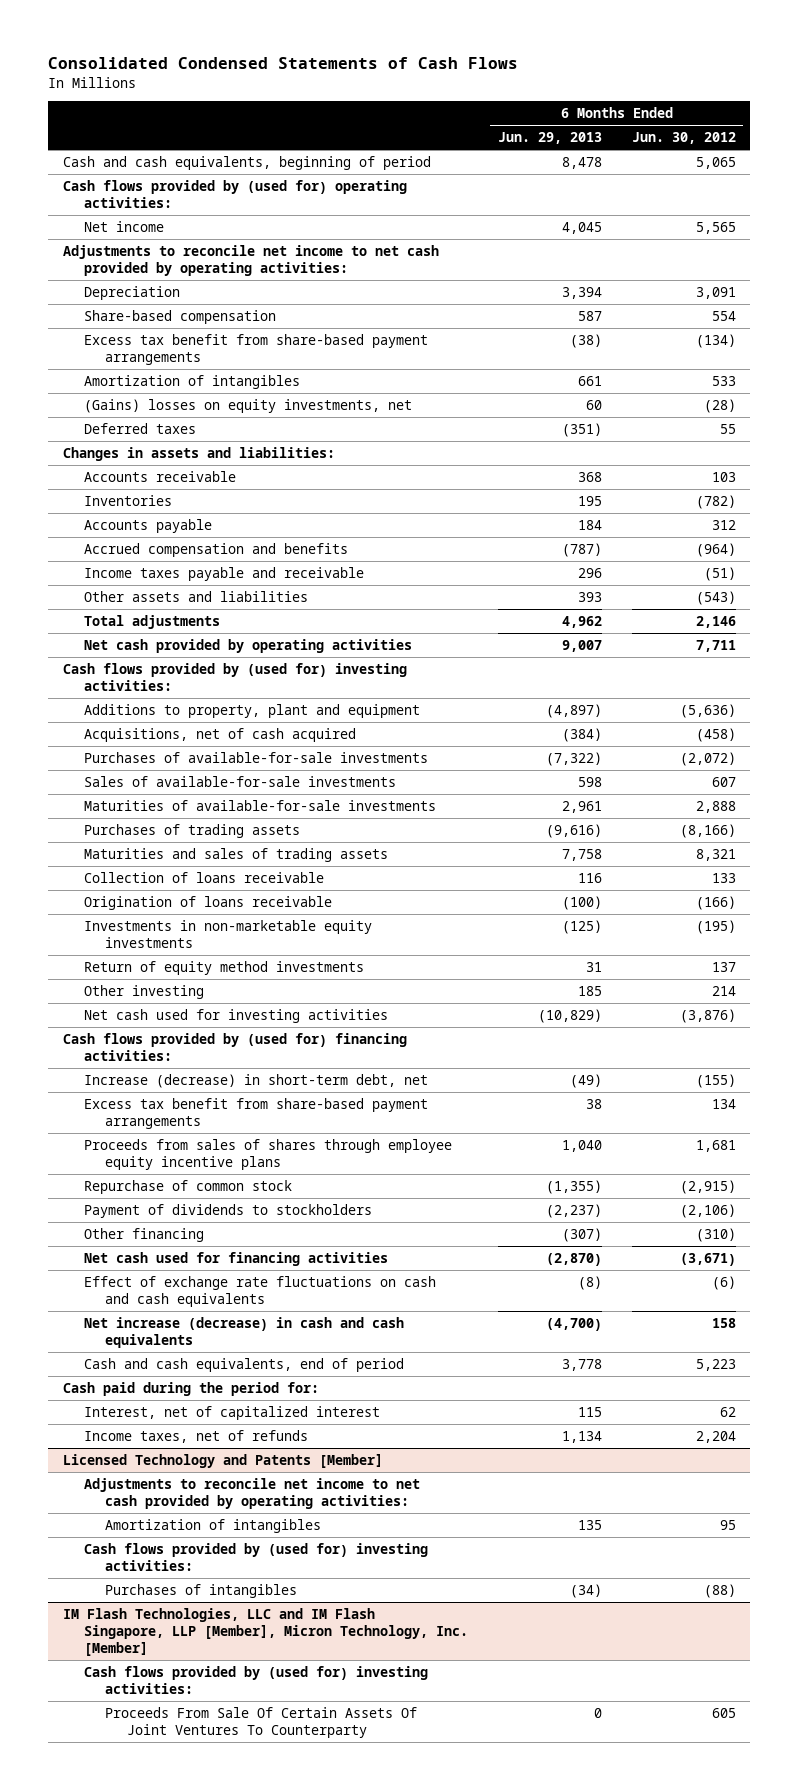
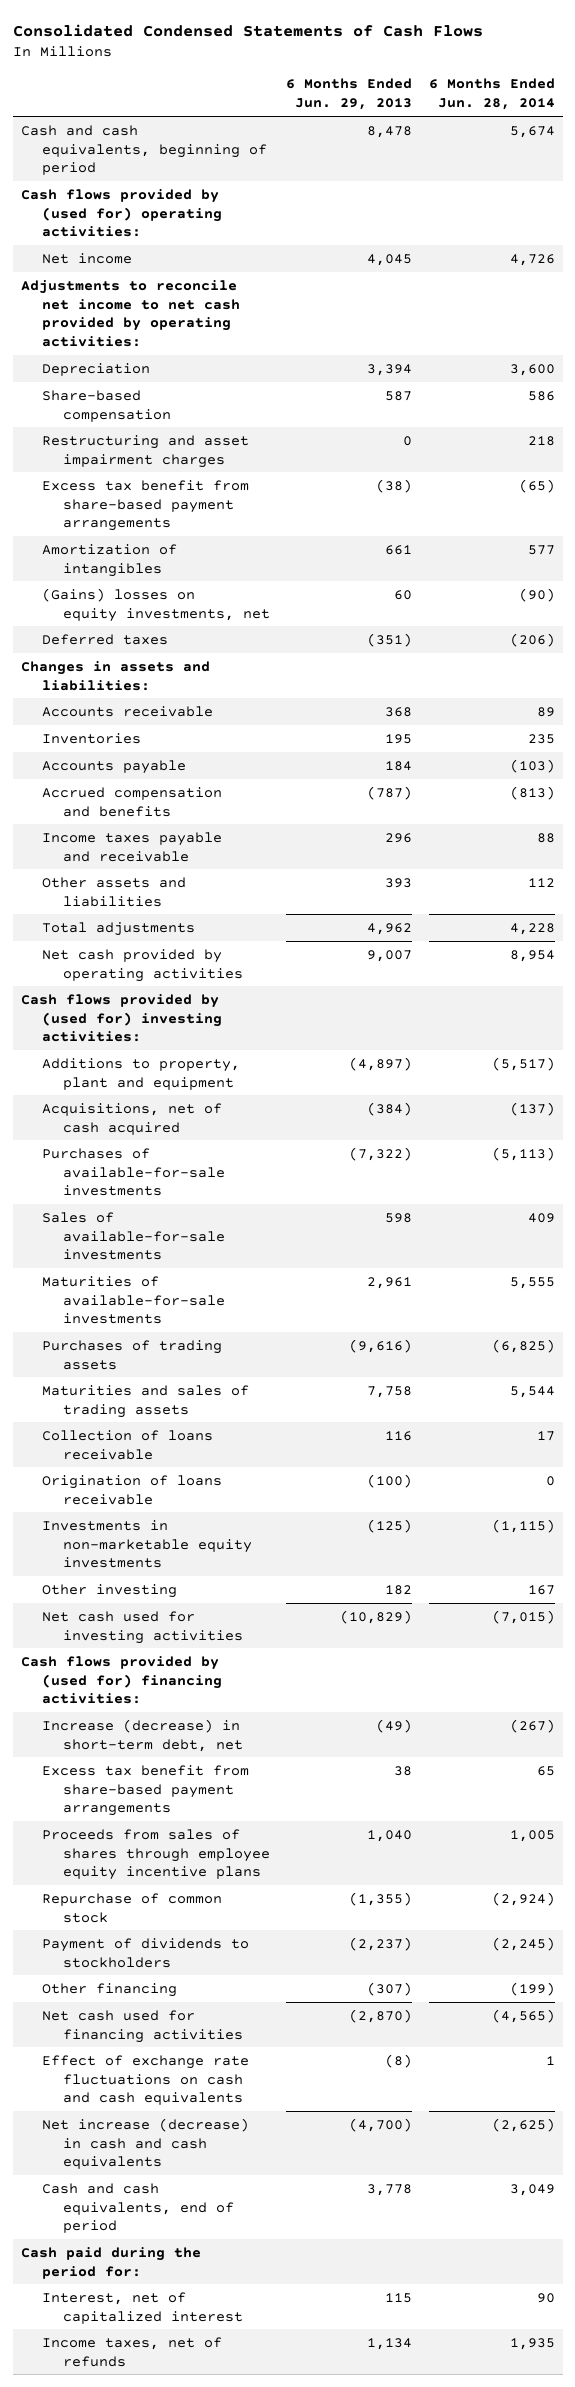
[631,132,736,145] Jun. 30, 2012 -> none
none -> [428,78,555,111] 6 Months Ended Jun. 28, 2014
none -> [41,434,249,468] Restructuring and asset impairment charges
[84,960,365,975] Return of equity method investments -> none
[577,985,602,996] 185 -> [385,1584,413,1595] 182
[62,1453,383,1468] Licensed Technology and Patents [Member] -> none
[84,1477,421,1509] Adjustments to reconcile net income to net cash provided by operating activities: -> none
[105,1518,322,1533] Amortization of intangibles -> none
[84,1542,429,1571] Cash flows provided by (used for) investing activities: -> none
[105,1583,298,1598] Purchases of intangibles -> none
[62,1607,469,1657] IM Flash Technologies, LLC and IM Flash Singapore, LLP [Member], Micron Technology, Inc. [Member] -> none
[84,1665,429,1694] Cash flows provided by (used for) investing activities: -> none
[105,1706,418,1738] Proceeds From Sale Of Certain Assets Of Joint Ventures To Counterparty -> none

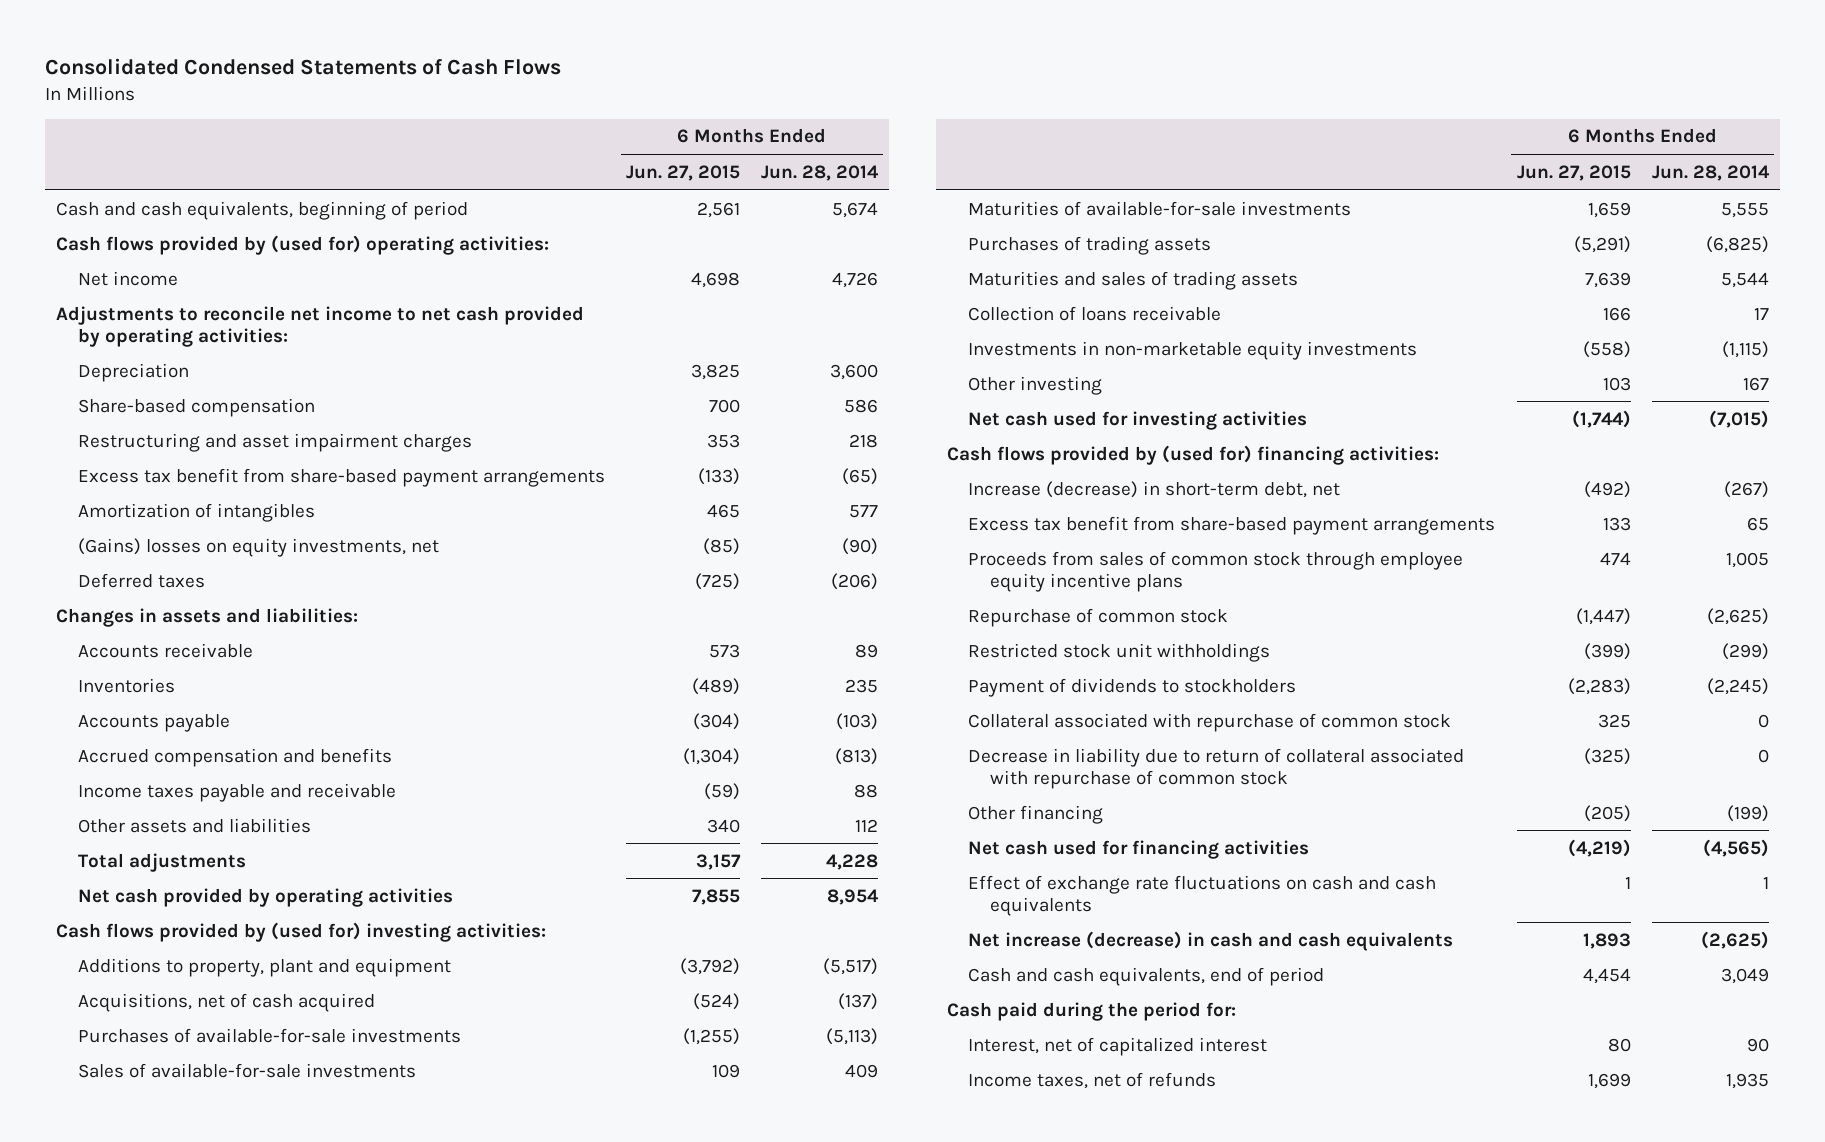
[286,78,413,111] 6 Months Ended Jun. 29, 2013 -> none
none -> [625,164,740,181] Jun. 27, 2015
[41,1474,222,1505] Origination of loans receivable -> none
[41,1828,271,1881] Proceeds from sales of shares through employee equity incentive plans -> [968,550,1464,592] Proceeds from sales of common stock through employee equity incentive plans
[491,1891,555,1906] (2,924) -> [1707,607,1770,625] (2,625)
none -> [968,642,1271,662] Restricted stock unit withholdings
none -> [968,712,1452,732] Collateral associated with repurchase of common stock
none -> [968,747,1465,789] Decrease in liability due to return of collateral associated with repurchase of common stock

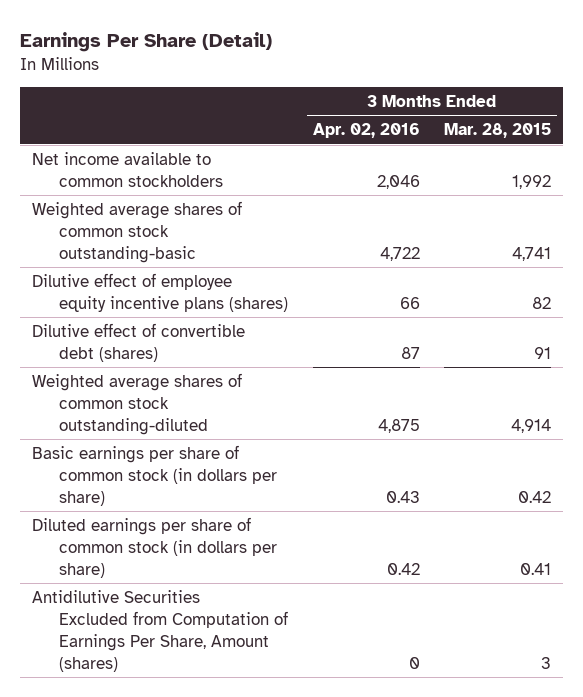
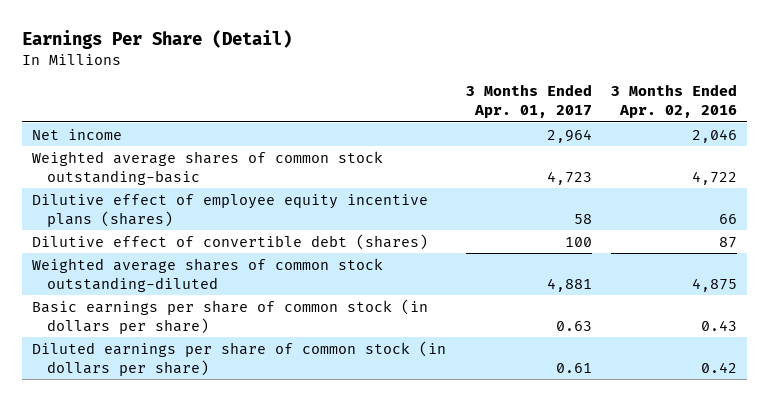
[444,123,552,139] Mar. 28, 2015 -> none
none -> [465,84,592,119] 3 Months Ended Apr. 01, 2017
[32,151,224,187] Net income available to common stockholders -> [32,128,123,140] Net income
[32,589,289,672] Antidilutive Securities Excluded from Computation of Earnings Per Share, Amount (shares) -> none

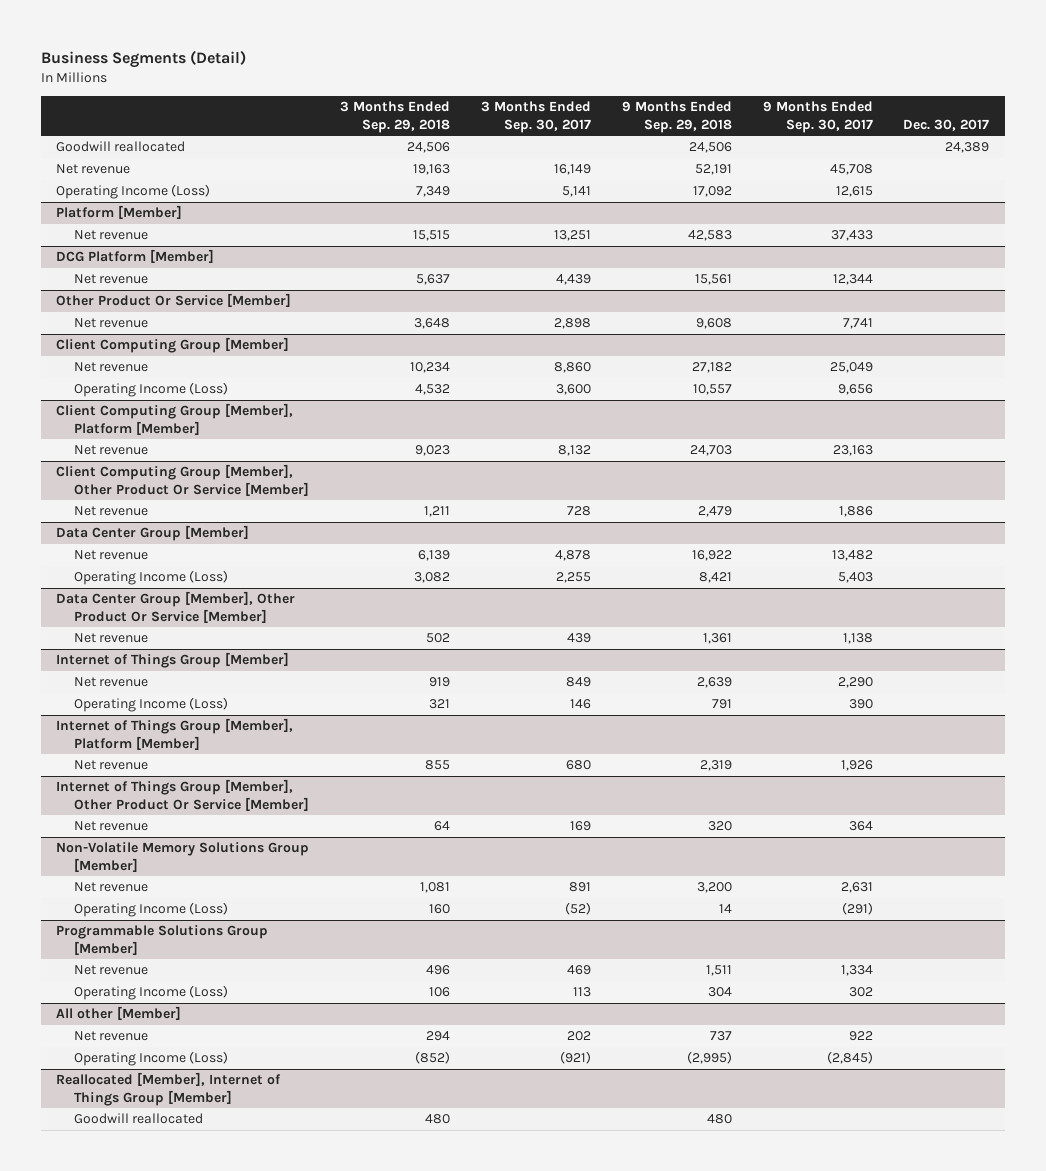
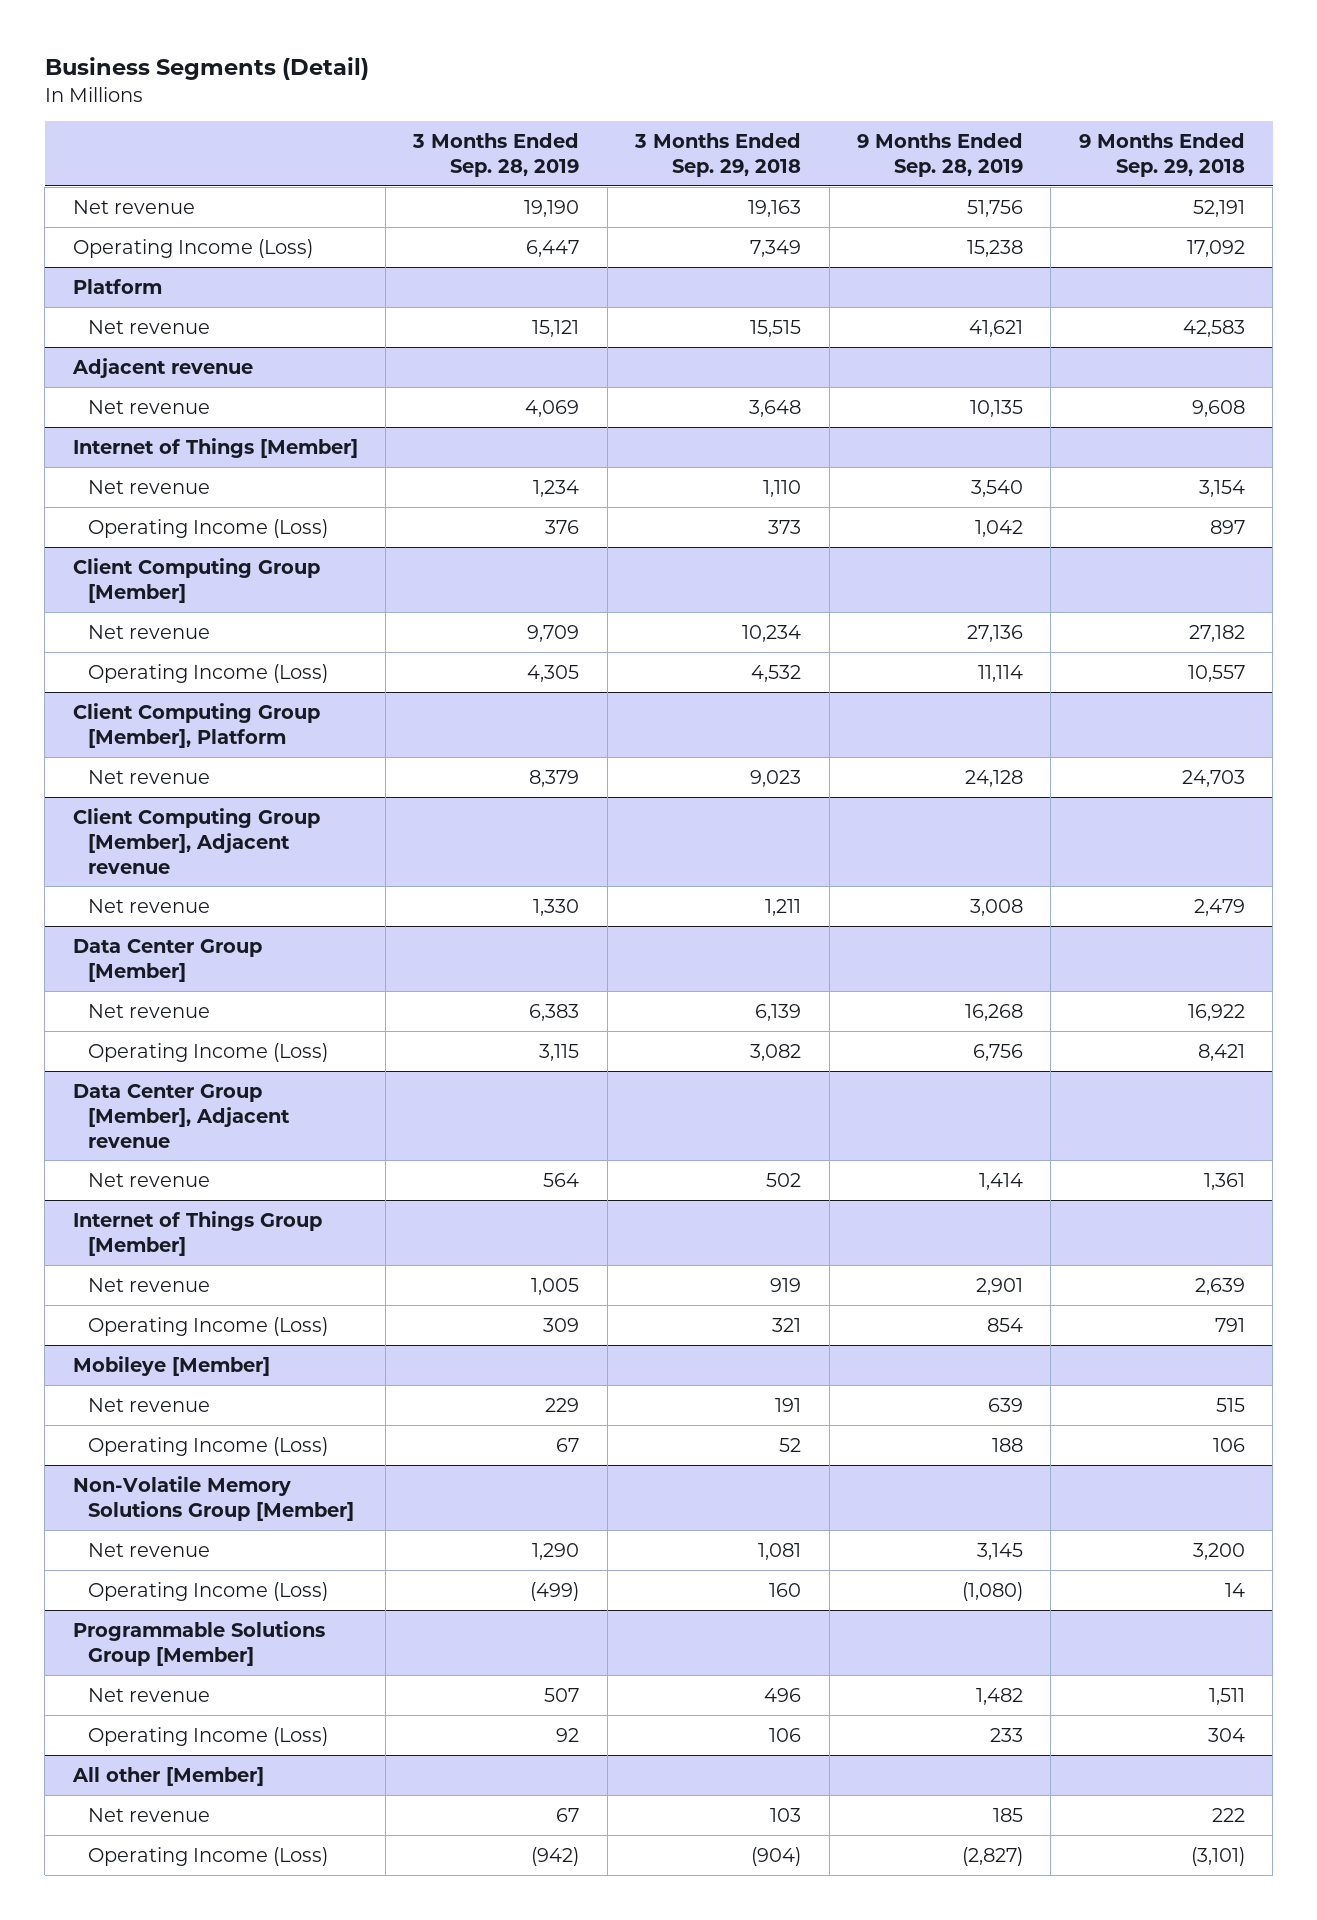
[481,101,592,133] 3 Months Ended Sep. 30, 2017 -> none
[762,101,873,133] 9 Months Ended Sep. 30, 2017 -> none
[903,118,990,131] Dec. 30, 2017 -> none
none -> [412,132,580,177] 3 Months Ended Sep. 28, 2019
none -> [857,132,1024,177] 9 Months Ended Sep. 28, 2019
[56,141,186,153] Goodwill reallocated -> none
[56,205,183,220] Platform [Member] -> [72,278,162,294] Platform
[56,249,215,264] DCG Platform [Member] -> none
[74,274,149,285] Net revenue -> none
[56,293,292,308] Other Product Or Service [Member] -> [71,357,253,378] Adjacent revenue
none -> [72,437,358,458] Internet of Things [Member]
none -> [87,479,210,494] Net revenue
none -> [87,518,328,538] Operating Income (Loss)
[56,403,294,435] Client Computing Group [Member], Platform [Member] -> [72,702,320,748] Client Computing Group [Member], Platform
[56,464,310,496] Client Computing Group [Member], Other Product Or Service [Member] -> none
none -> [72,807,320,874] Client Computing Group [Member], Adjacent revenue
[56,591,296,623] Data Center Group [Member], Other Product Or Service [Member] -> none
none -> [72,1083,290,1148] Data Center Group [Member], Adjacent revenue
[56,718,294,750] Internet of Things Group [Member], Platform [Member] -> none
[56,779,310,811] Internet of Things Group [Member], Other Product Or Service [Member] -> none
[74,821,149,832] Net revenue -> none
none -> [72,1355,270,1376] Mobileye [Member]
[425,760,451,771] 855 -> [775,1397,802,1412] 191
[699,760,732,772] 2,319 -> [1215,1397,1245,1412] 515
none -> [87,1436,328,1456] Operating Income (Loss)
[56,1072,282,1106] Reallocated [Member], Internet of Things Group [Member] -> none
[74,1113,204,1125] Goodwill reallocated -> none
[426,1031,451,1042] 294 -> [770,1807,802,1822] 103
[709,1031,732,1042] 737 -> [1211,1807,1245,1822] 222
[415,1051,451,1065] (852) -> [751,1846,802,1866] (904)
[686,1051,732,1065] (2,995) -> [1190,1846,1245,1866] (3,101)

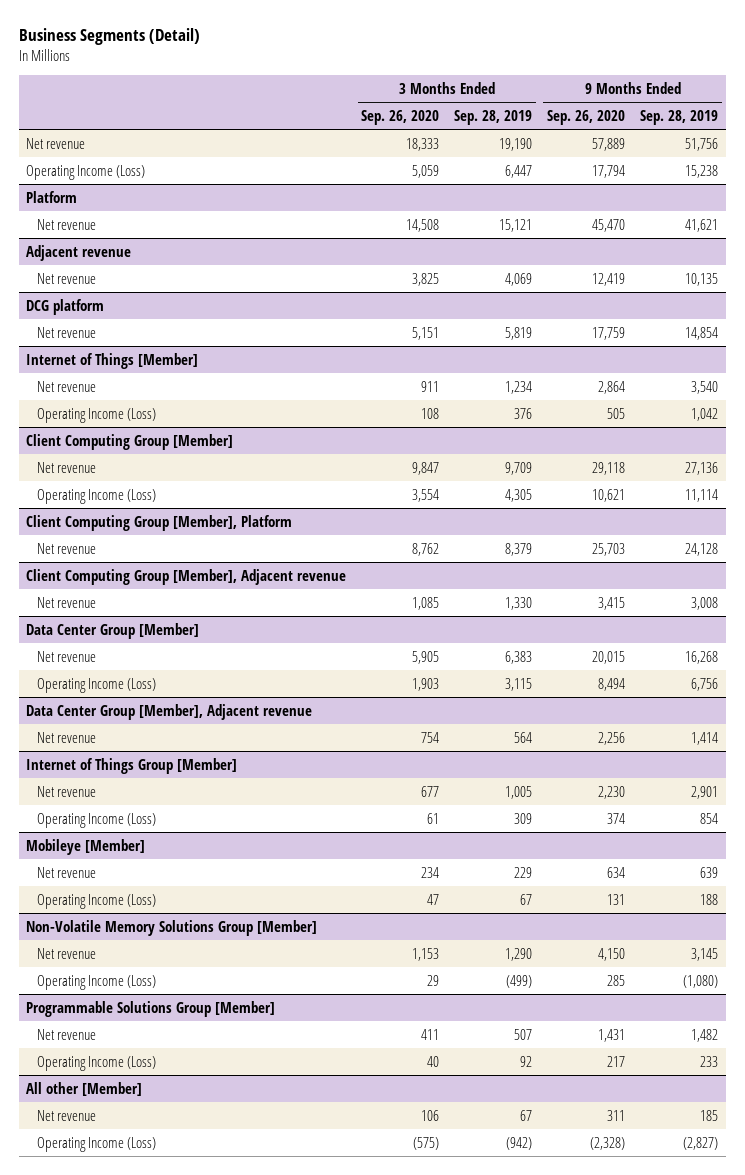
[634,132,802,177] 3 Months Ended Sep. 29, 2018 -> none
[1078,132,1245,177] 9 Months Ended Sep. 29, 2018 -> none
none -> [361,109,440,125] Sep. 26, 2020
none -> [547,109,626,125] Sep. 26, 2020
none -> [26,298,105,315] DCG platform
none -> [37,326,97,338] Net revenue

